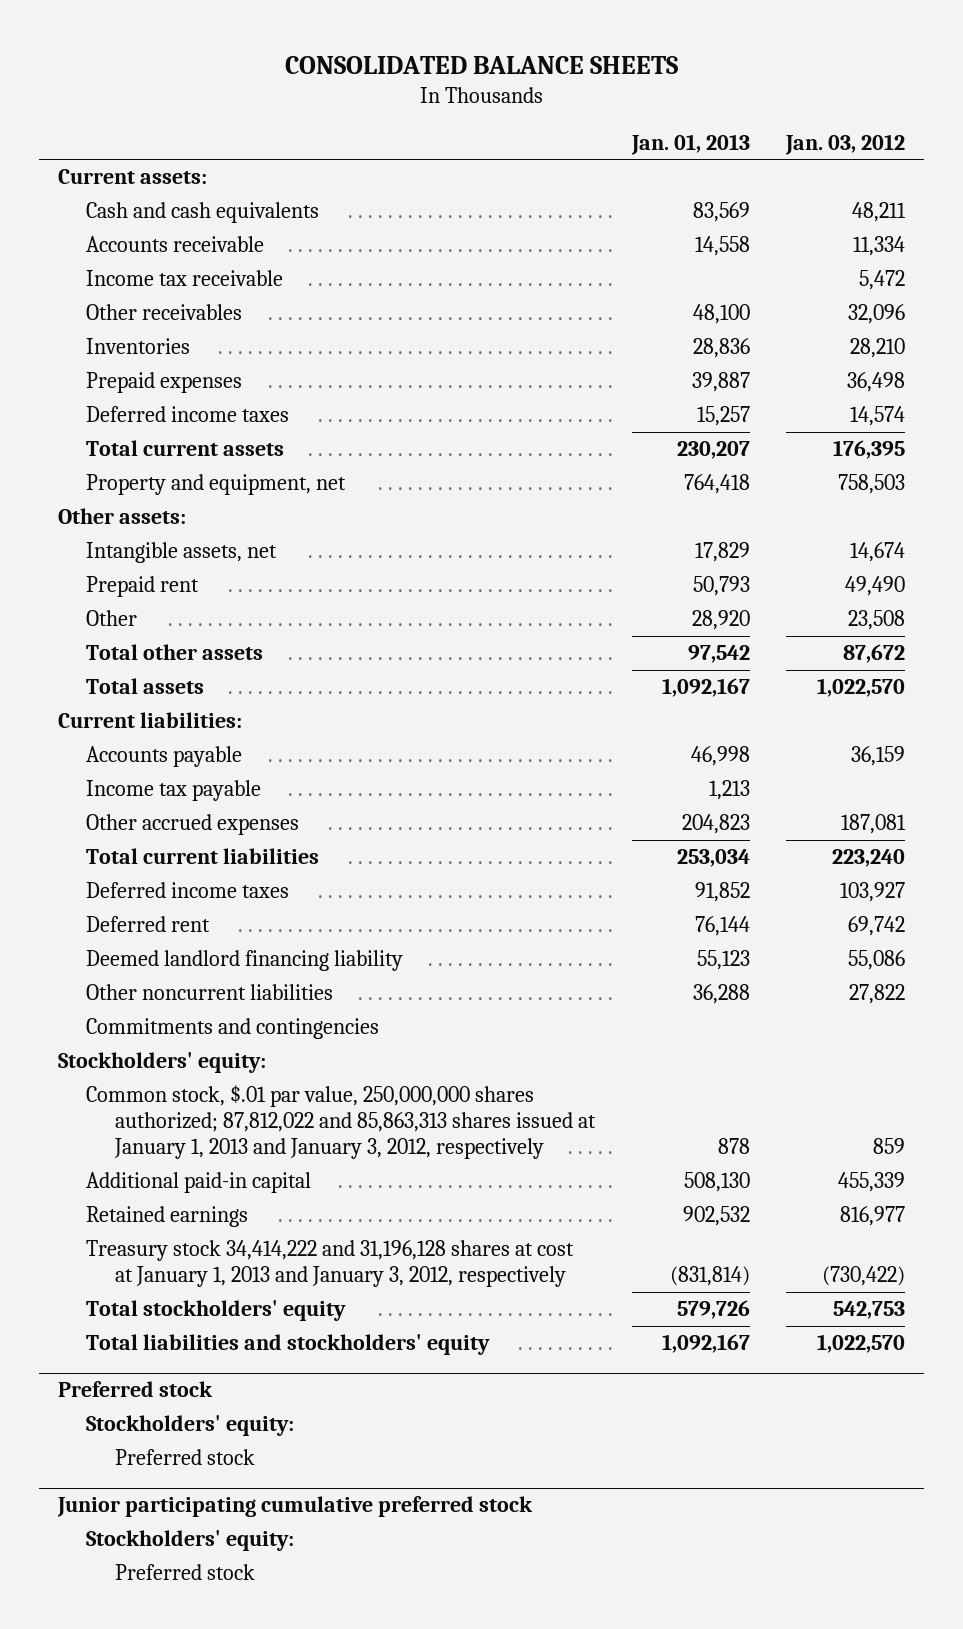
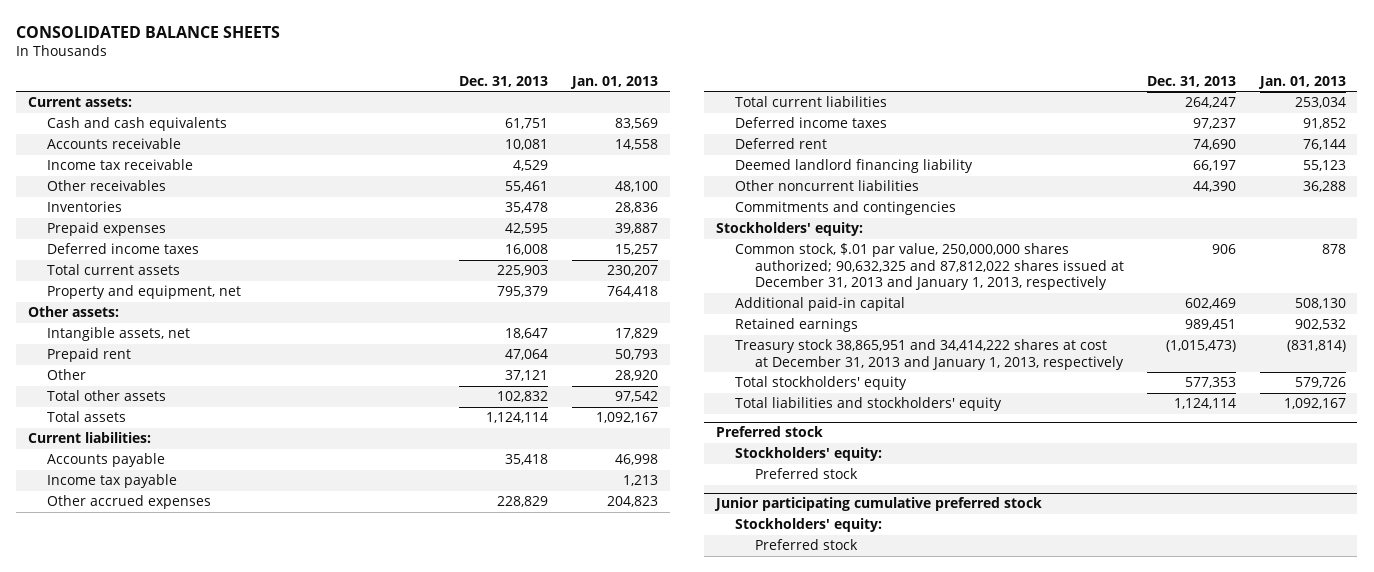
[785,133,906,155] Jan. 03, 2012 -> none
none -> [459,75,549,87] Dec. 31, 2013
[86,1085,596,1160] Common stock, $.01 par value, 250,000,000 shares authorized; 87,812,022 and 85,863,313 shares issued at January 1, 2013 and January 3, 2012, respectively -> [735,243,1124,291] Common stock, $.01 par value, 250,000,000 shares authorized; 90,632,325 and 87,812,022 shares issued at December 31, 2013 and January 1, 2013, respectively
[86,1240,575,1288] Treasury stock 34,414,222 and 31,196,128 shares at cost at January 1, 2013 and January 3, 2012, respectively -> [735,339,1124,370] Treasury stock 38,865,951 and 34,414,222 shares at cost at December 31, 2013 and January 1, 2013, respectively

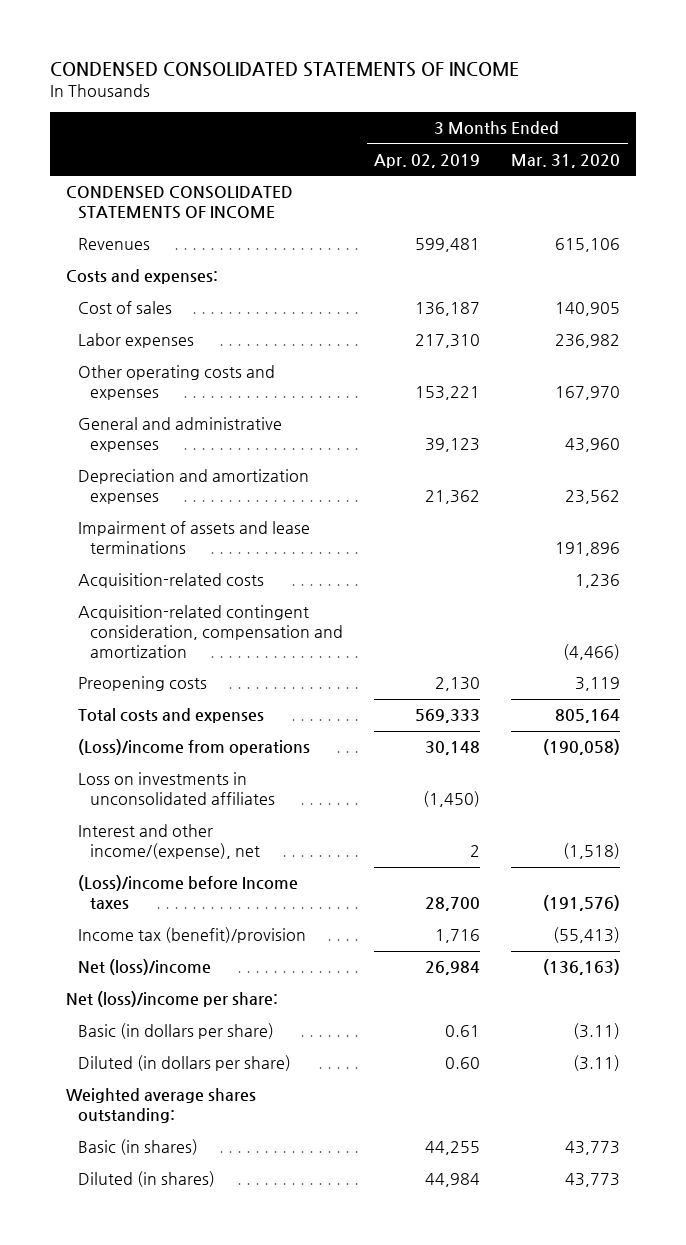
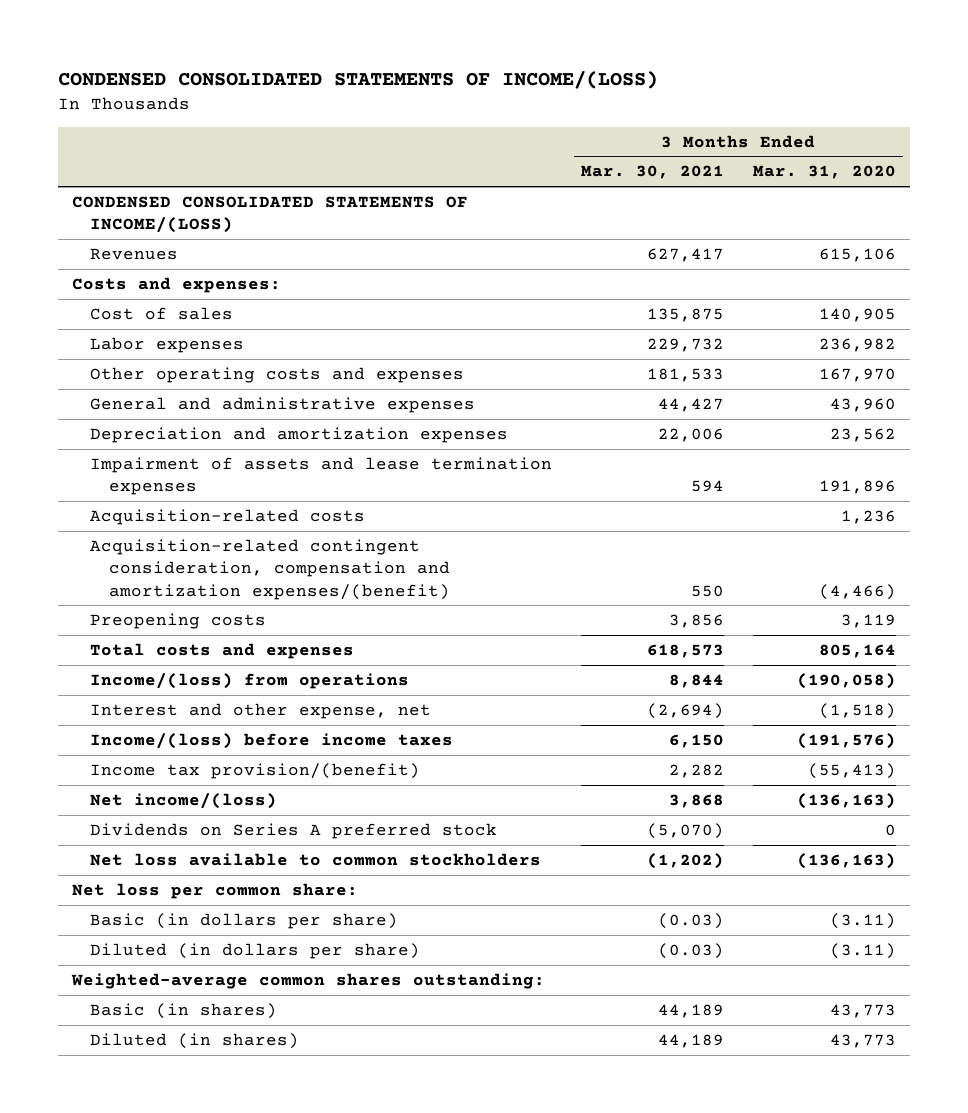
[50,61,520,77] CONDENSED CONSOLIDATED STATEMENTS OF INCOME -> [57,71,658,90] CONDENSED CONSOLIDATED STATEMENTS OF INCOME/(LOSS)
[374,153,481,168] Apr. 02, 2019 -> none
none -> [581,165,725,180] Mar. 30, 2021
[65,186,293,220] CONDENSED CONSOLIDATED STATEMENTS OF INCOME -> [72,196,469,234] CONDENSED CONSOLIDATED STATEMENTS OF INCOME/(LOSS)
[77,521,310,555] Impairment of assets and lease terminations -> [90,457,553,496] Impairment of assets and lease termination expenses
[77,605,344,659] Acquisition-related contingent consideration, compensation and amortization -> [90,539,450,600] Acquisition-related contingent consideration, compensation and amortization expenses/(benefit)
[77,772,276,806] Loss on investments in unconsolidated affiliates -> none
[77,739,310,756] (Loss)/income from operations -> [90,673,410,690] Income/(loss) from operations
[77,824,261,860] Interest and other income/(expense), net -> [90,703,432,720] Interest and other expense, net
[77,875,298,910] (Loss)/income before Income taxes -> [90,733,454,750] Income/(loss) before income taxes
[77,927,306,944] Income tax (benefit)/provision -> [90,763,421,780] Income tax provision/(benefit)
none -> [90,793,278,810] Net income/(loss)
none -> [90,823,498,840] Dividends on Series A preferred stock
[77,959,211,976] Net (loss)/income -> [90,853,542,867] Net loss available to common stockholders
[65,991,278,1008] Net (loss)/income per share: -> [72,883,359,900] Net loss per common share:
[65,1088,256,1124] Weighted average shares outstanding: -> [71,973,546,990] Weighted-average common shares outstanding:

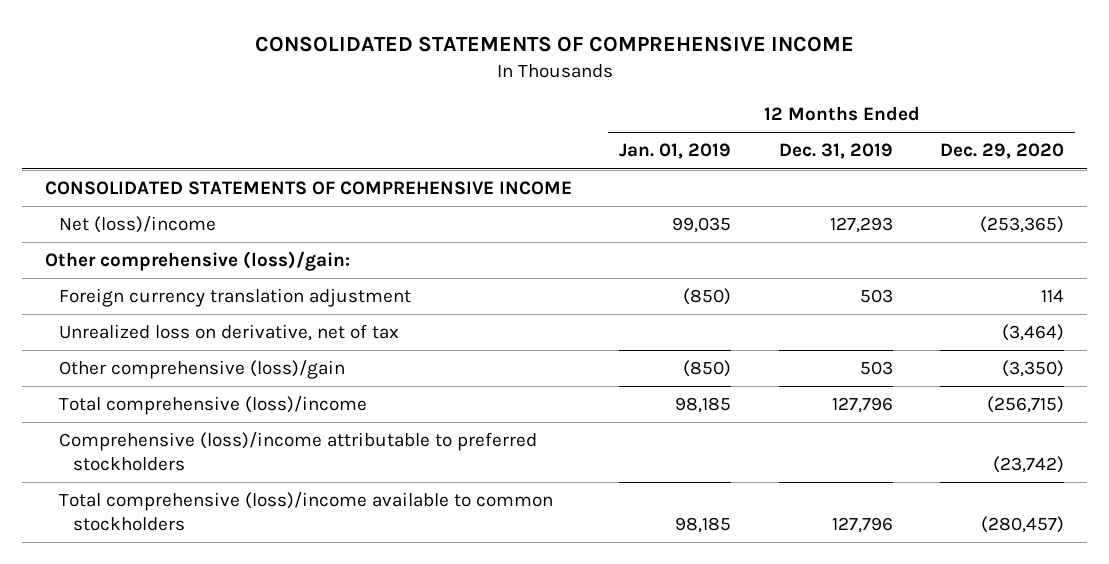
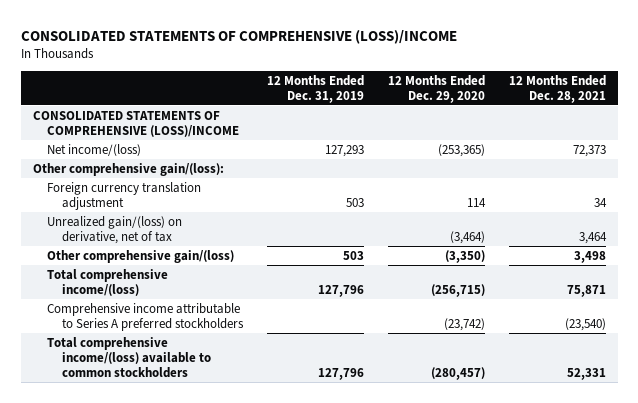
[254,36,854,53] CONSOLIDATED STATEMENTS OF COMPREHENSIVE INCOME -> [20,29,457,44] CONSOLIDATED STATEMENTS OF COMPREHENSIVE (LOSS)/INCOME
[619,143,732,160] Jan. 01, 2019 -> none
none -> [508,74,606,103] 12 Months Ended Dec. 28, 2021
[45,181,573,196] CONSOLIDATED STATEMENTS OF COMPREHENSIVE INCOME -> [32,110,240,137] CONSOLIDATED STATEMENTS OF COMPREHENSIVE (LOSS)/INCOME
[59,216,217,234] Net (loss)/income -> [47,143,142,156] Net income/(loss)
[45,251,351,272] Other comprehensive (loss)/gain: -> [32,162,224,176] Other comprehensive gain/(loss):
[59,324,400,342] Unrealized loss on derivative, net of tax -> [47,215,183,244] Unrealized gain/(loss) on derivative, net of tax
[59,360,346,380] Other comprehensive (loss)/gain -> [47,249,235,263] Other comprehensive gain/(loss)
[59,396,368,416] Total comprehensive (loss)/income -> [47,268,169,296] Total comprehensive income/(loss)
[59,432,538,471] Comprehensive (loss)/income attributable to preferred stockholders -> [47,302,244,331] Comprehensive income attributable to Series A preferred stockholders
[59,492,554,531] Total comprehensive (loss)/income available to common stockholders -> [47,336,211,379] Total comprehensive income/(loss) available to common stockholders

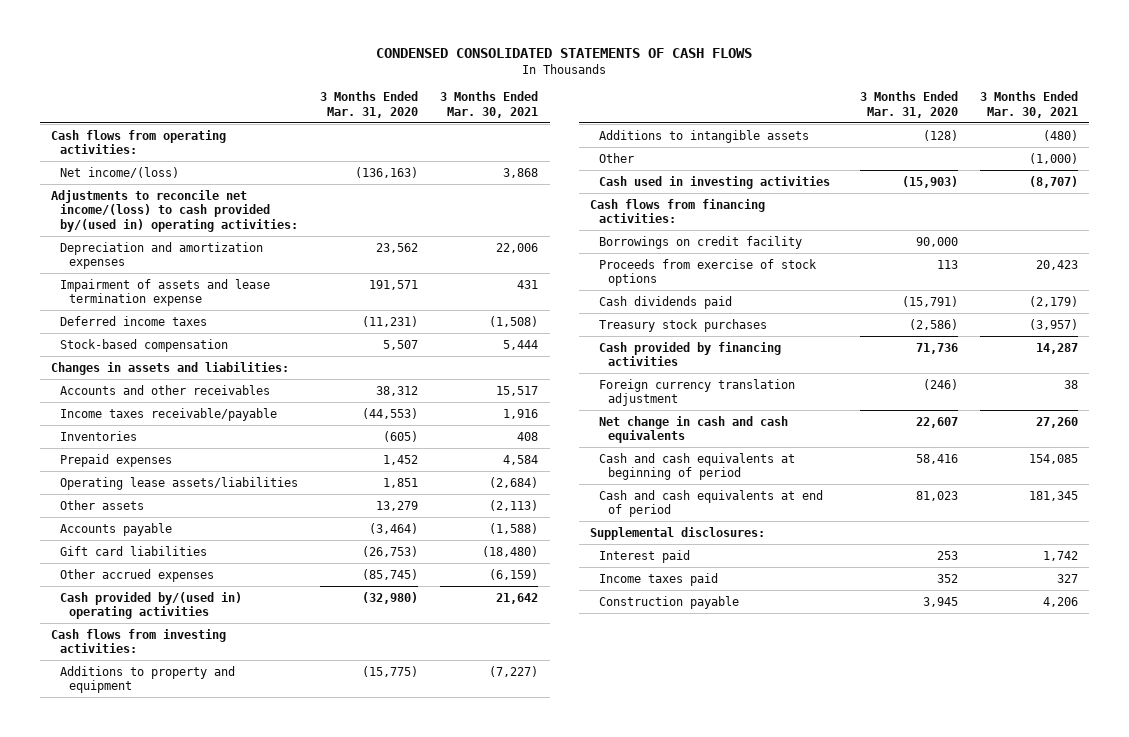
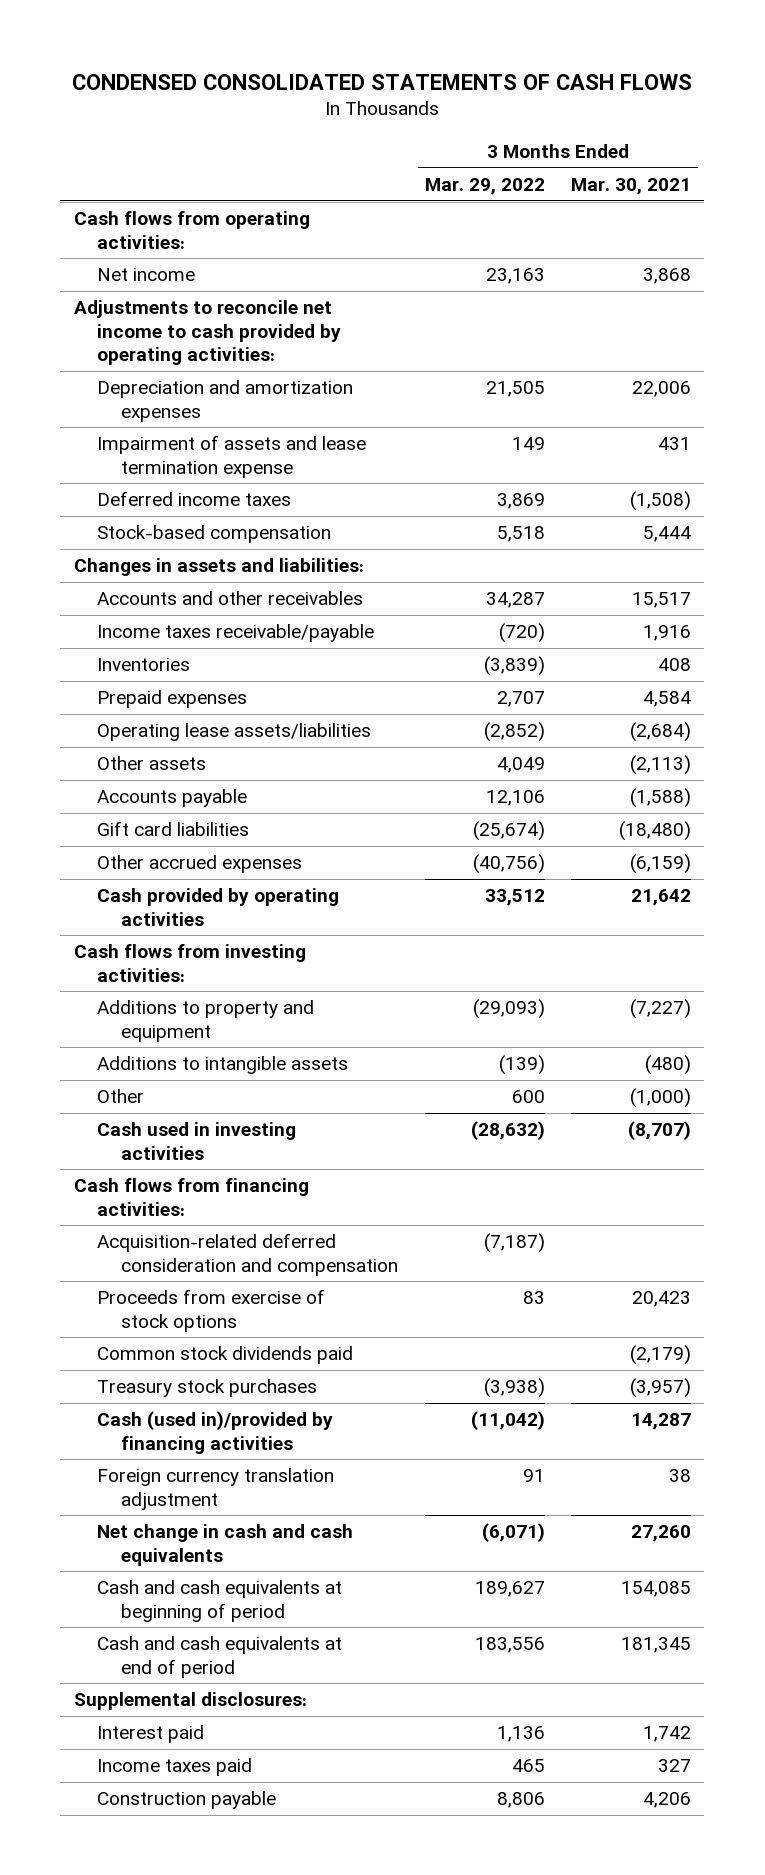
[320,90,419,118] 3 Months Ended Mar. 31, 2020 -> none
none -> [424,177,545,195] Mar. 29, 2022
[59,166,179,178] Net income/(loss) -> [97,268,196,282] Net income
[50,189,298,232] Adjustments to reconcile net income/(loss) to cash provided by/(used in) operating activities: -> [73,300,342,365] Adjustments to reconcile net income to cash provided by operating activities:
[59,591,242,620] Cash provided by/(used in) operating activities -> [97,888,340,926] Cash provided by operating activities
[599,235,803,249] Borrowings on credit facility -> none
none -> [97,1233,399,1276] Acquisition-related deferred consideration and compensation
[599,295,733,309] Cash dividends paid -> [97,1346,354,1365] Common stock dividends paid
[599,341,782,367] Cash provided by financing activities -> [97,1411,334,1454] Cash (used in)/provided by financing activities

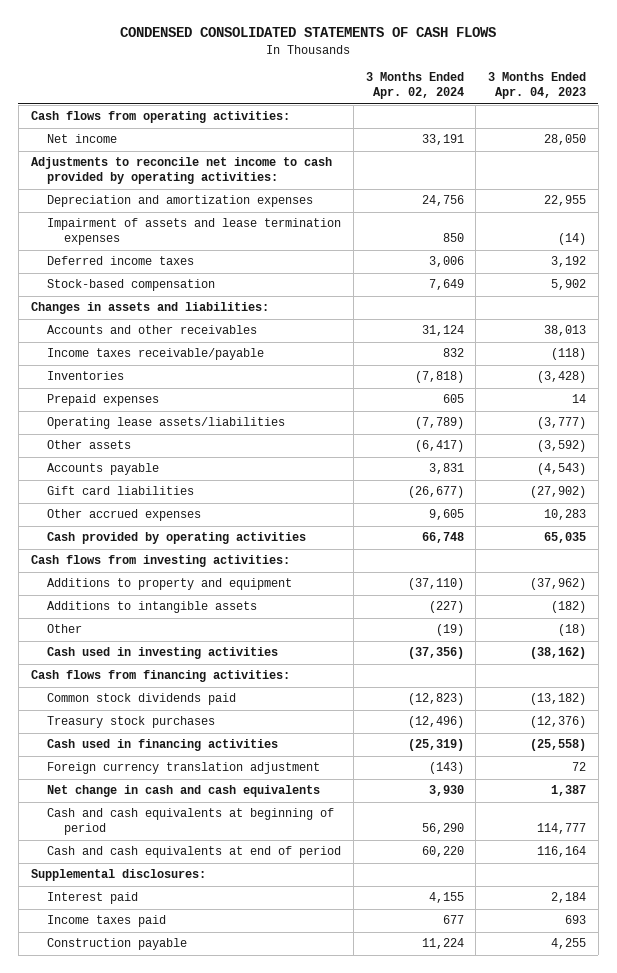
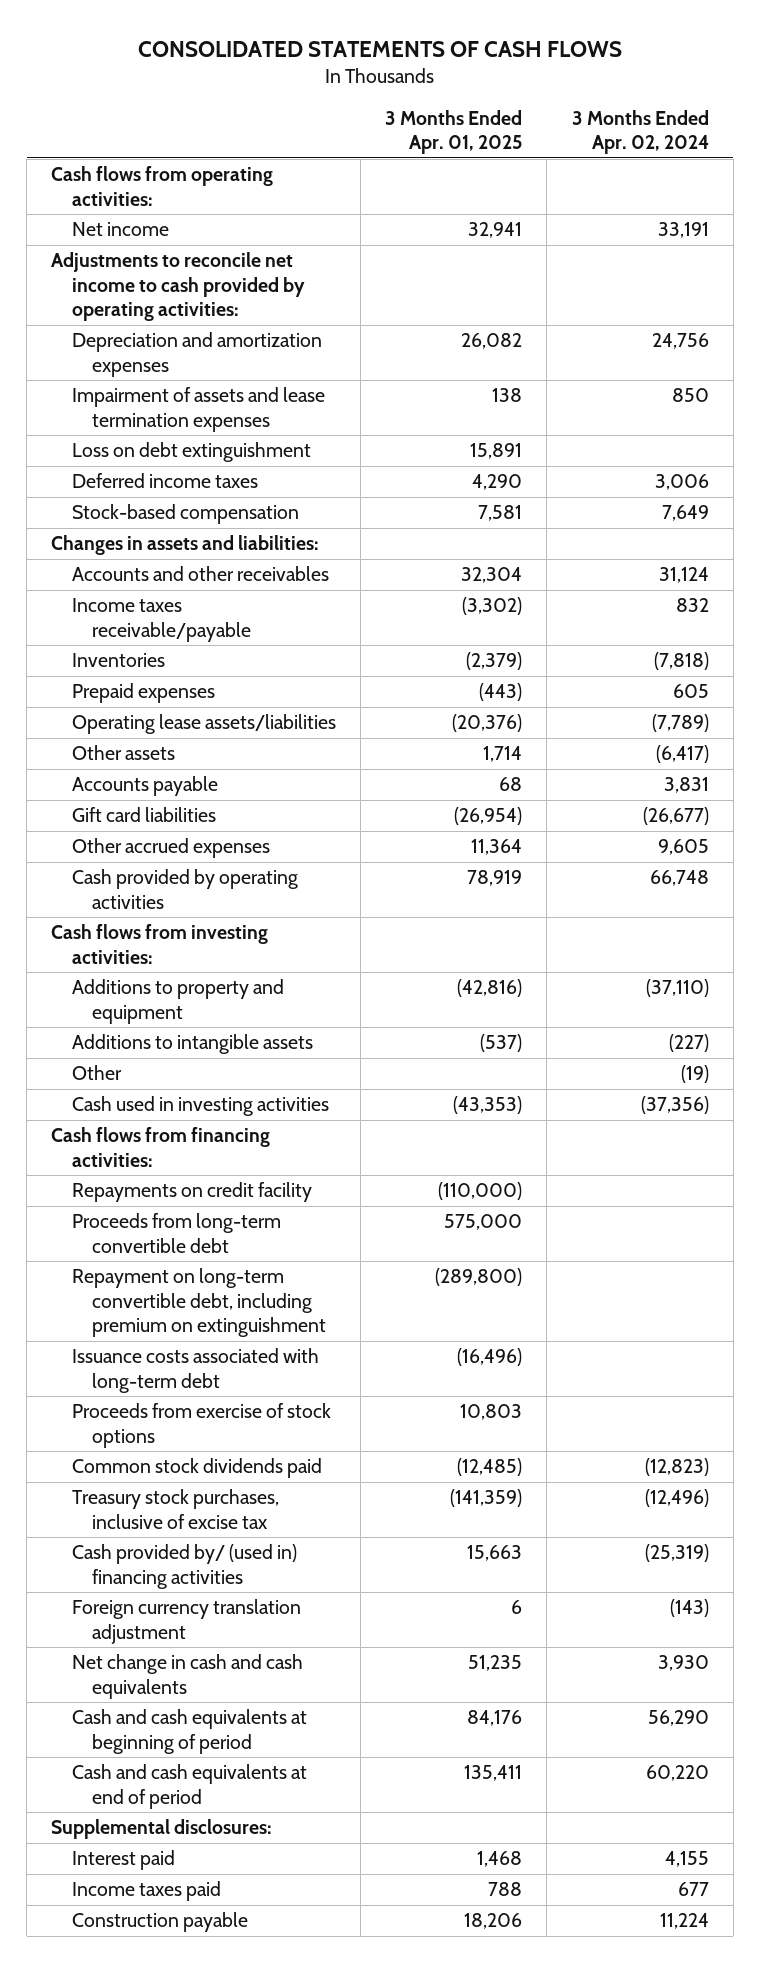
[120,27,497,38] CONDENSED CONSOLIDATED STATEMENTS OF CASH FLOWS -> [137,40,622,57] CONSOLIDATED STATEMENTS OF CASH FLOWS
[488,72,587,100] 3 Months Ended Apr. 04, 2023 -> none
none -> [385,109,523,155] 3 Months Ended Apr. 01, 2025
none -> [71,442,311,463] Loss on debt extinguishment
none -> [71,1182,312,1203] Repayments on credit facility
none -> [71,1213,281,1253] Proceeds from long-term convertible debt
none -> [71,1268,327,1338] Repayment on long-term convertible debt, including premium on extinguishment
none -> [71,1348,319,1393] Issuance costs associated with long-term debt
none -> [71,1403,331,1448] Proceeds from exercise of stock options
[47,716,216,729] Treasury stock purchases -> [71,1489,279,1529] Treasury stock purchases, inclusive of excise tax
[47,739,279,752] Cash used in financing activities -> [71,1544,297,1589] Cash provided by/ (used in) financing activities

